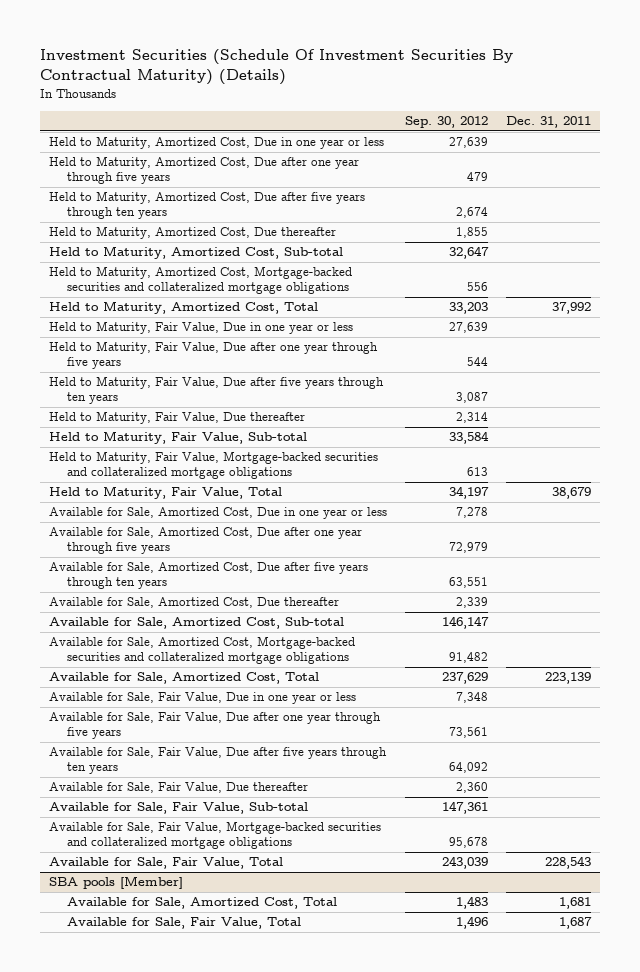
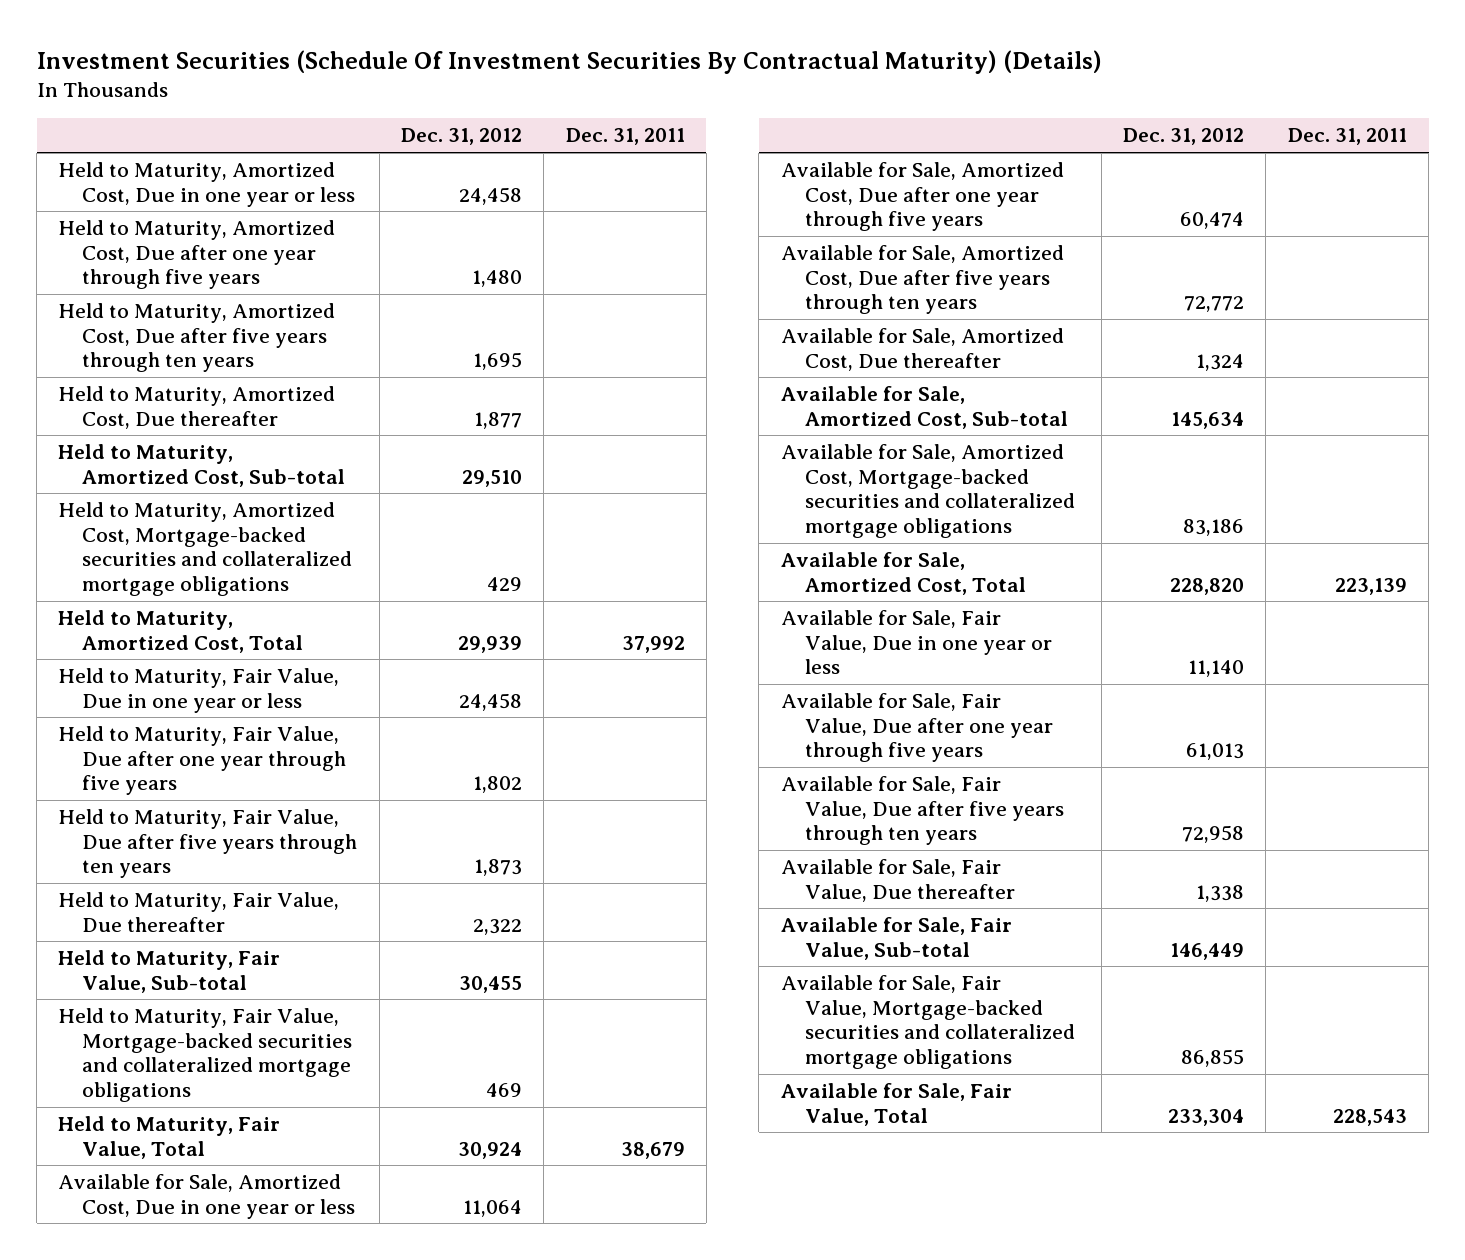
[405,116,489,129] Sep. 30, 2012 -> none
none -> [400,128,522,146] Dec. 31, 2012
[48,876,183,890] SBA pools [Member] -> none
[67,897,338,910] Available for Sale, Amortized Cost, Total -> none
[67,917,302,930] Available for Sale, Fair Value, Total -> none

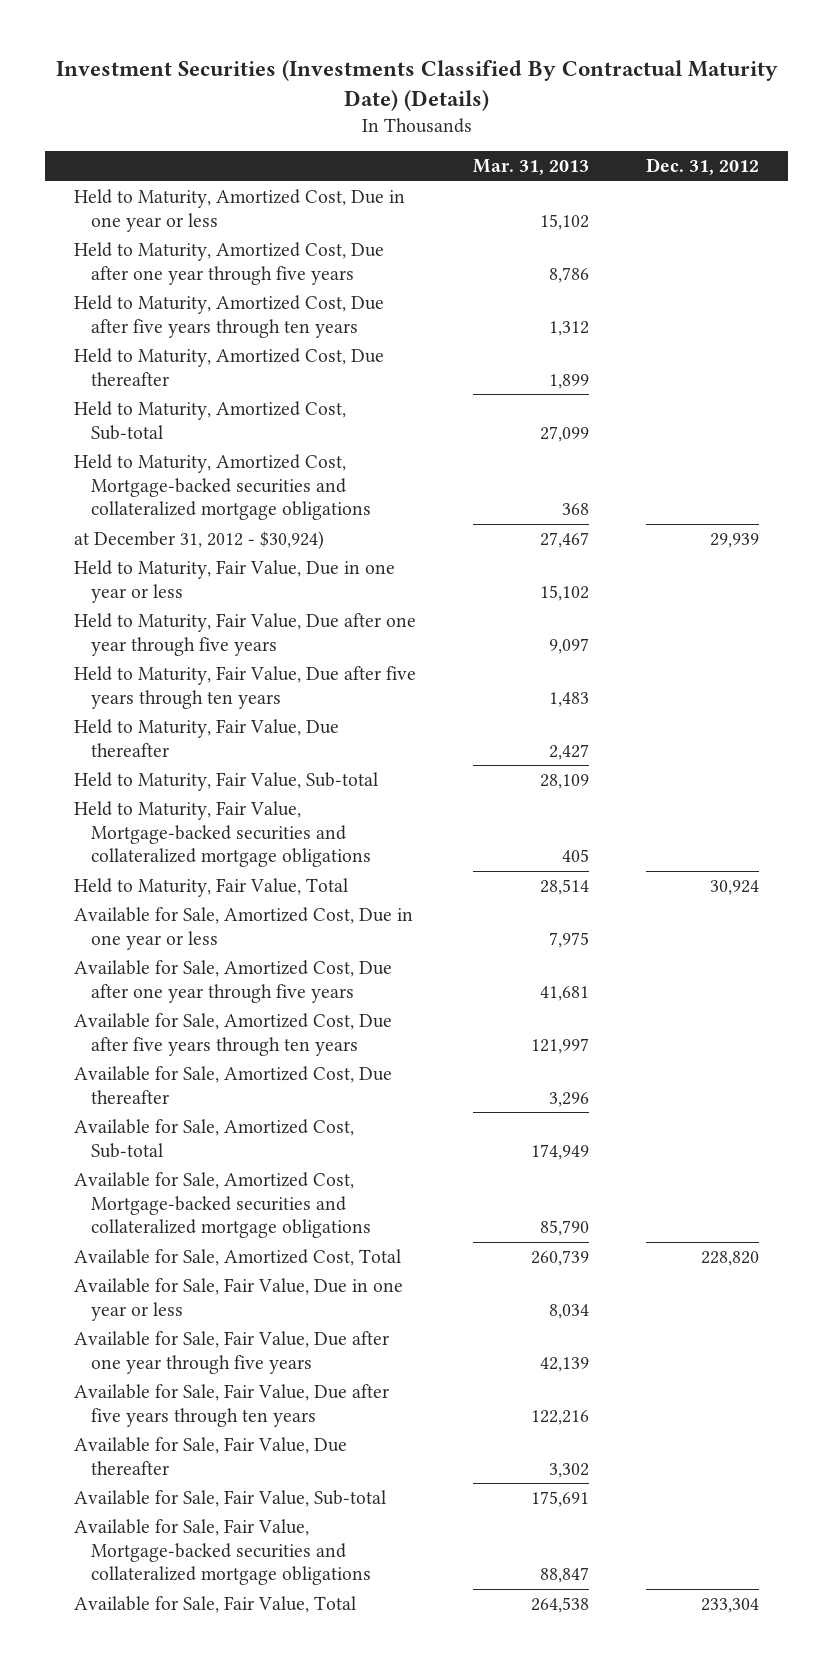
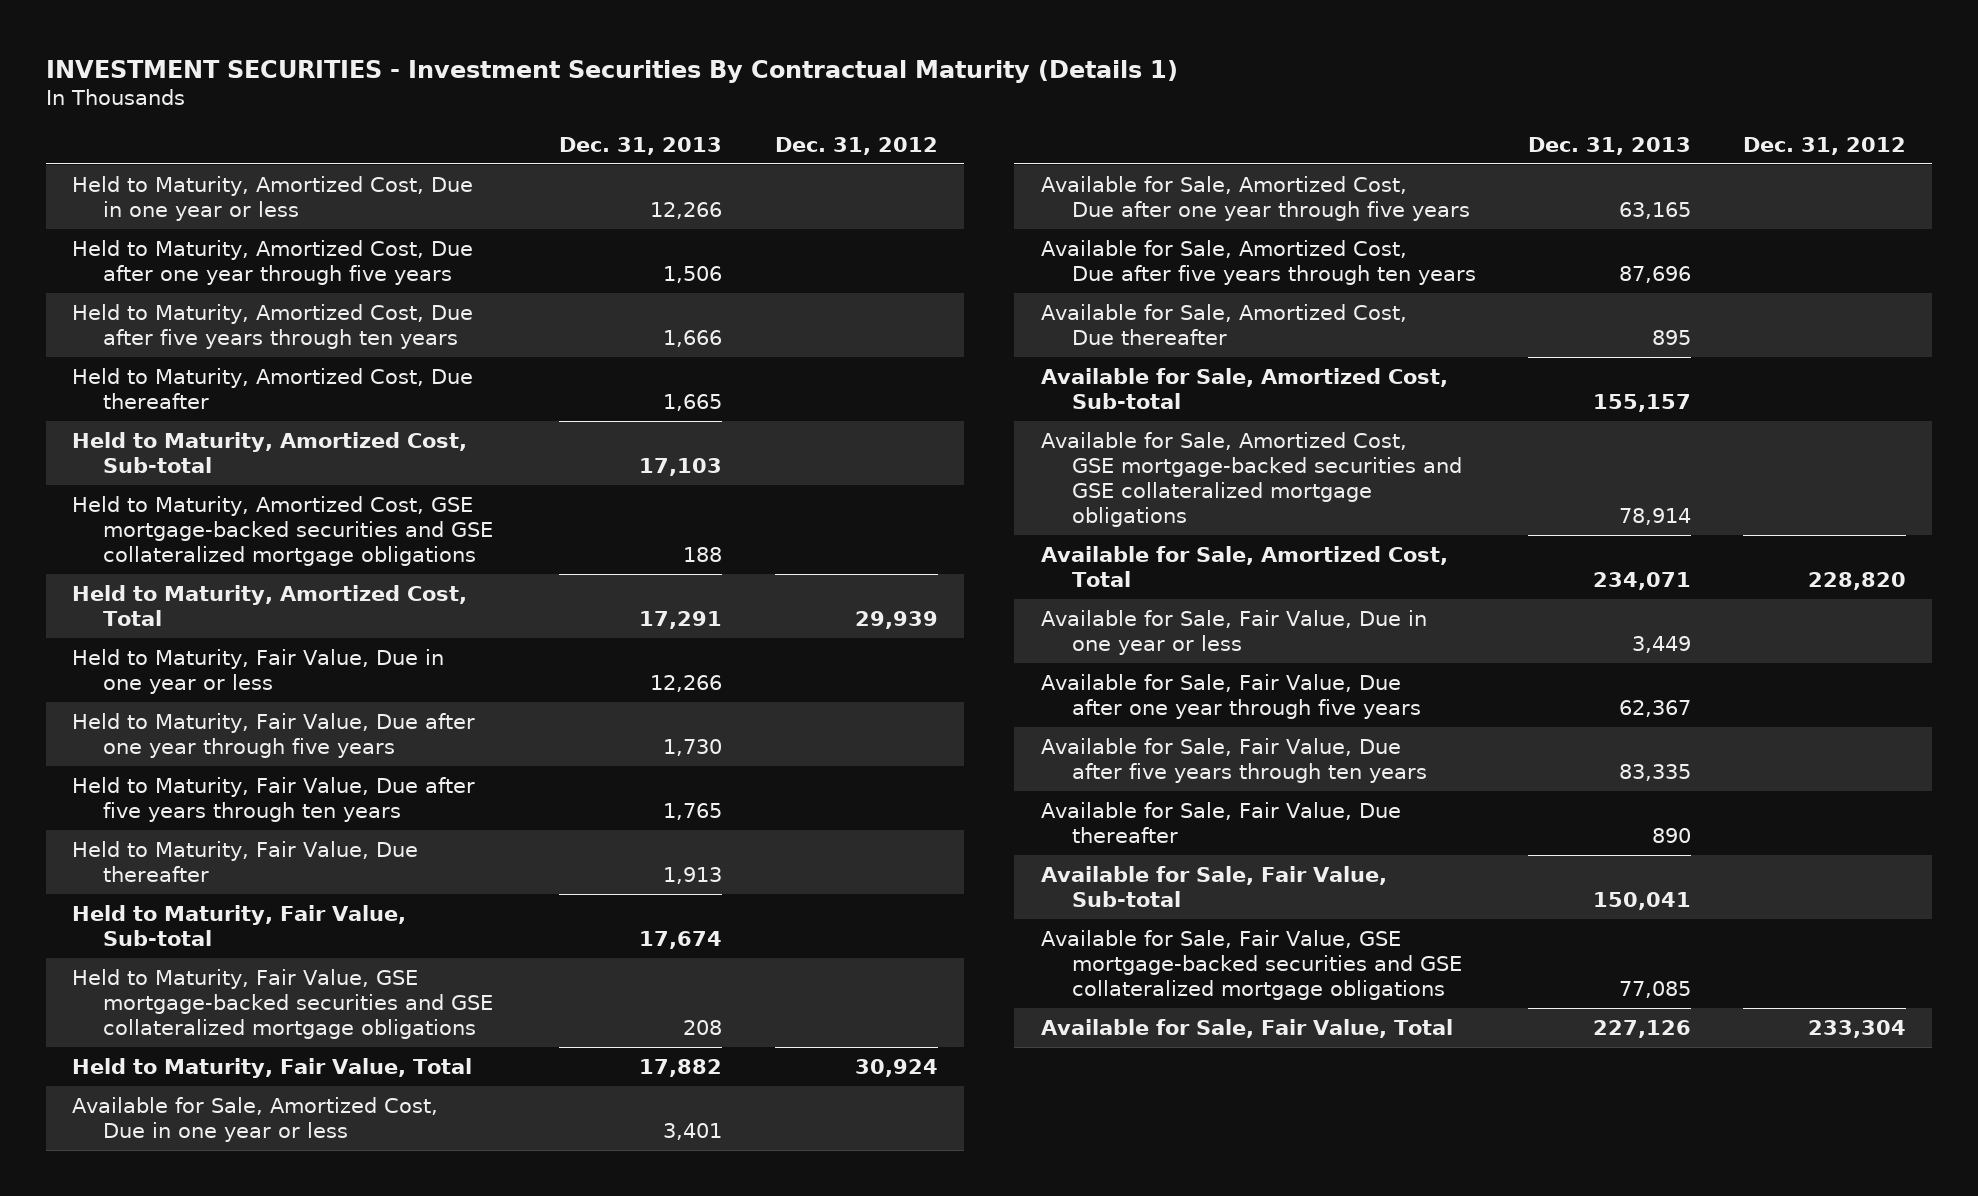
[55,59,778,111] Investment Securities (Investments Classified By Contractual Maturity Date) (Details) -> [46,59,1179,83] INVESTMENT SECURITIES - Investment Securities By Contractual Maturity (Details 1)
[473,159,590,176] Mar. 31, 2013 -> none
none -> [559,137,723,156] Dec. 31, 2013
[73,454,372,521] Held to Maturity, Amortized Cost, Mortgage-backed securities and collateralized mortgage obligations -> [72,495,494,566] Held to Maturity, Amortized Cost, GSE mortgage-backed securities and GSE collateralized mortgage obligations
[73,531,324,550] at December 31, 2012 - $30,924) -> [72,584,468,626] Held to Maturity, Amortized Cost, Total
[73,801,372,868] Held to Maturity, Fair Value, Mortgage-backed securities and collateralized mortgage obligations -> [72,968,494,1039] Held to Maturity, Fair Value, GSE mortgage-backed securities and GSE collateralized mortgage obligations
[73,1172,372,1239] Available for Sale, Amortized Cost, Mortgage-backed securities and collateralized mortgage obligations -> [1040,431,1462,527] Available for Sale, Amortized Cost, GSE mortgage-backed securities and GSE collateralized mortgage obligations
[73,1519,372,1586] Available for Sale, Fair Value, Mortgage-backed securities and collateralized mortgage obligations -> [1040,929,1462,1000] Available for Sale, Fair Value, GSE mortgage-backed securities and GSE collateralized mortgage obligations

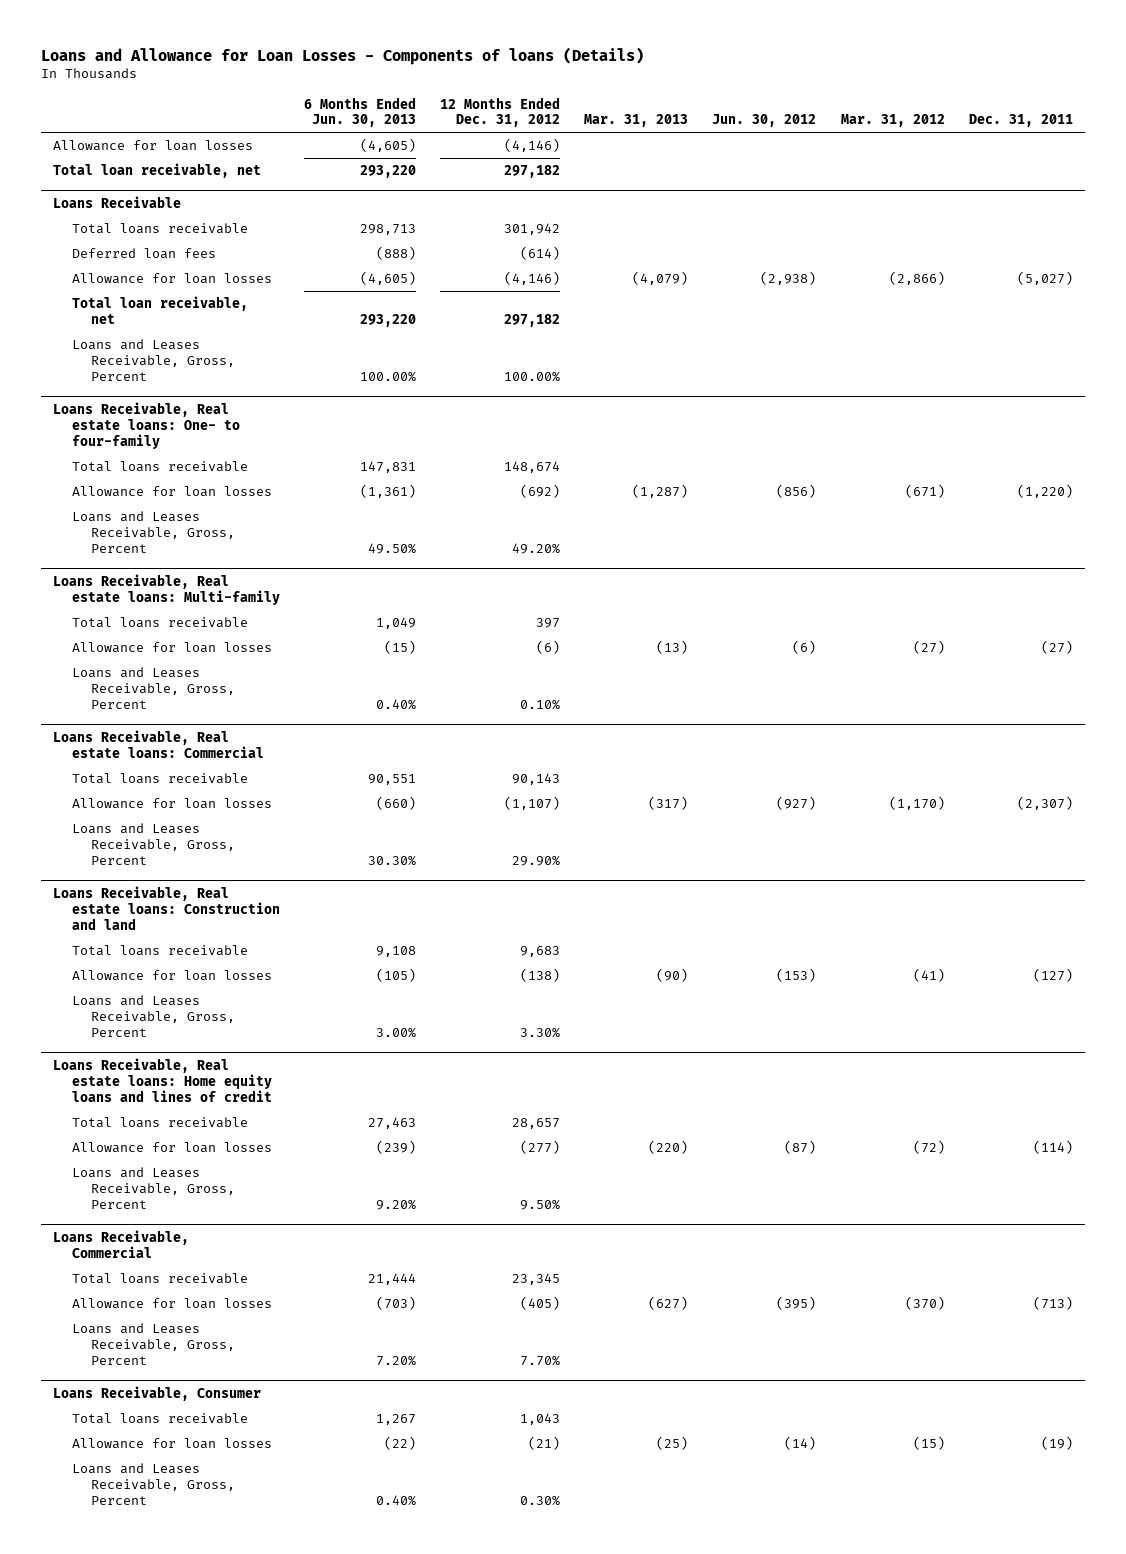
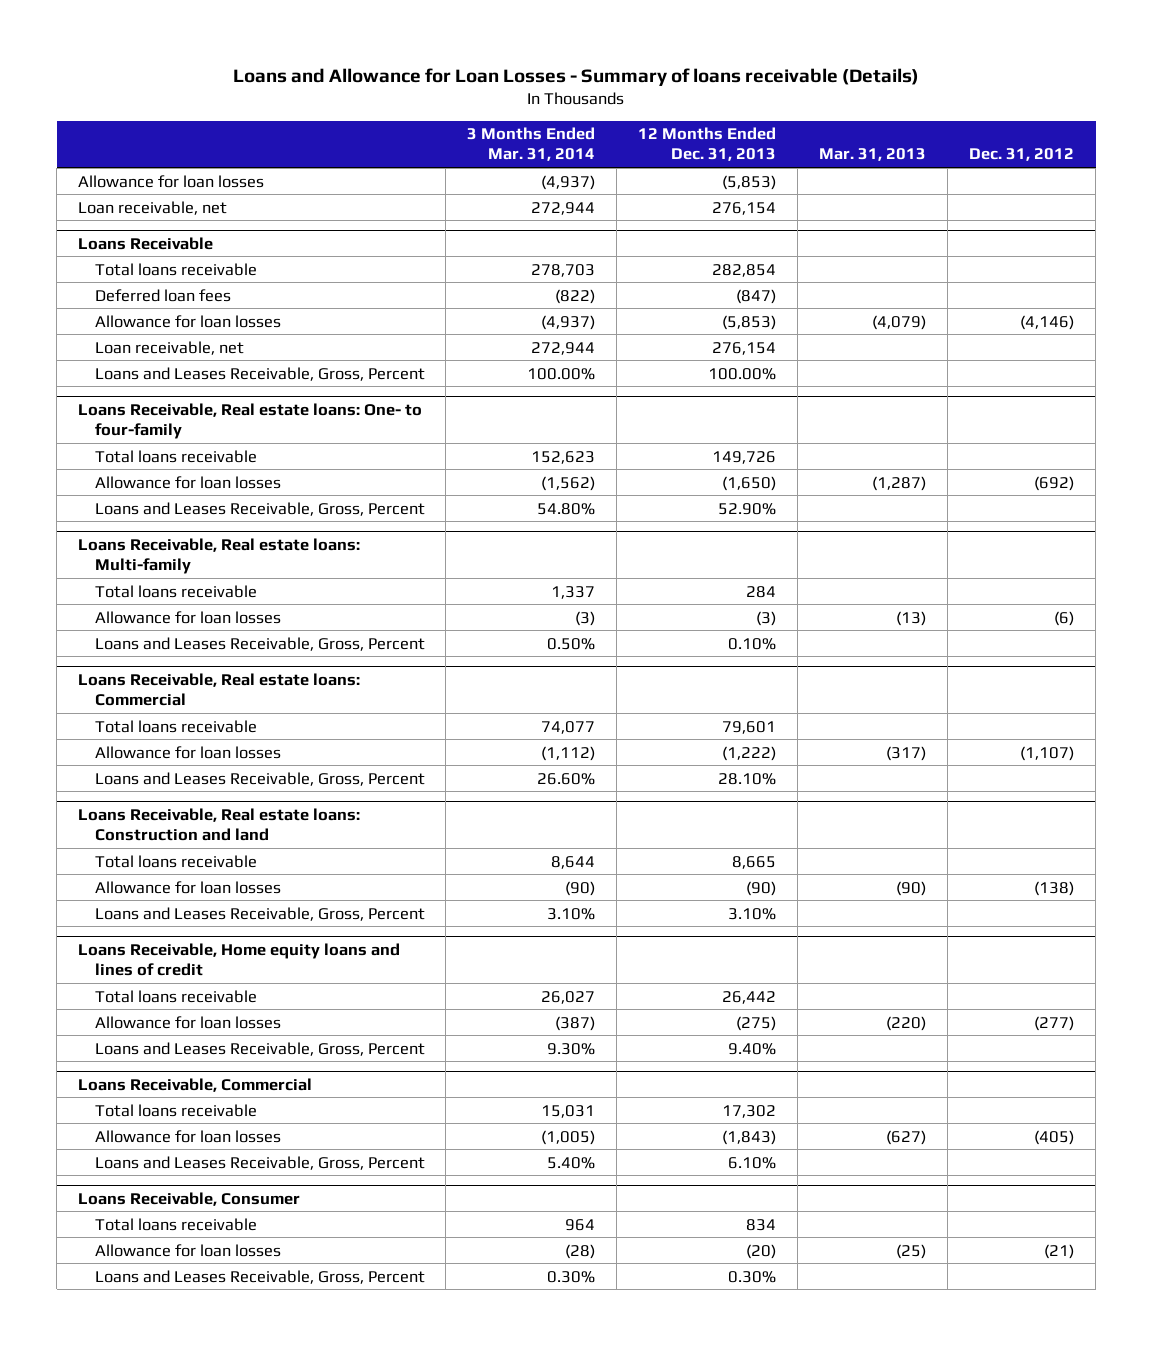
[40,46,644,65] Loans and Allowance for Loan Losses - Components of loans (Details) -> [233,68,920,87] Loans and Allowance for Loan Losses - Summary of loans receivable (Details)
[304,96,417,128] 6 Months Ended Jun. 30, 2013 -> none
[440,96,561,128] 12 Months Ended Dec. 31, 2012 -> none
[712,114,817,128] Jun. 30, 2012 -> none
[840,114,945,128] Mar. 31, 2012 -> none
[968,114,1073,128] Dec. 31, 2011 -> none
none -> [467,127,596,162] 3 Months Ended Mar. 31, 2014
none -> [638,127,777,162] 12 Months Ended Dec. 31, 2013
none -> [969,148,1075,162] Dec. 31, 2012
[52,163,261,179] Total loan receivable, net -> [78,200,228,215] Loan receivable, net
[71,296,248,324] Total loan receivable, net -> [94,340,244,355] Loan receivable, net
[52,1058,272,1102] Loans Receivable, Real estate loans: Home equity loans and lines of credit -> [78,942,401,976] Loans Receivable, Home equity loans and lines of credit

